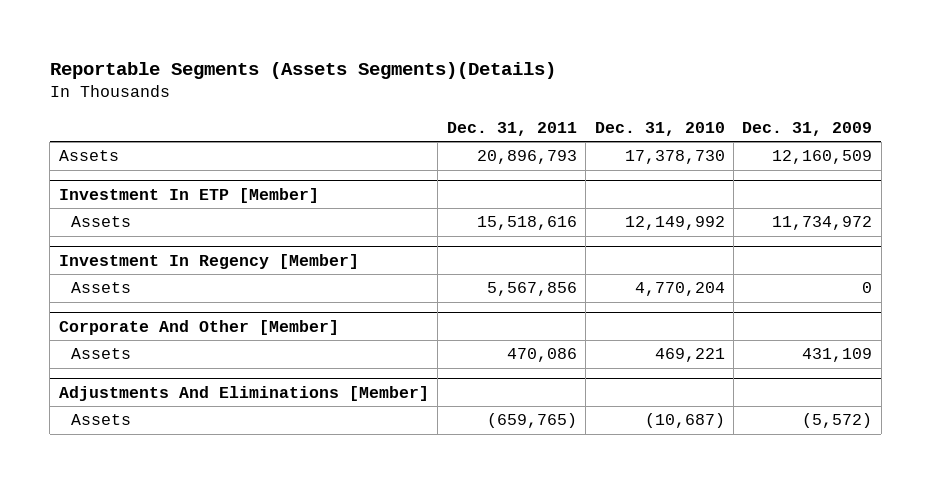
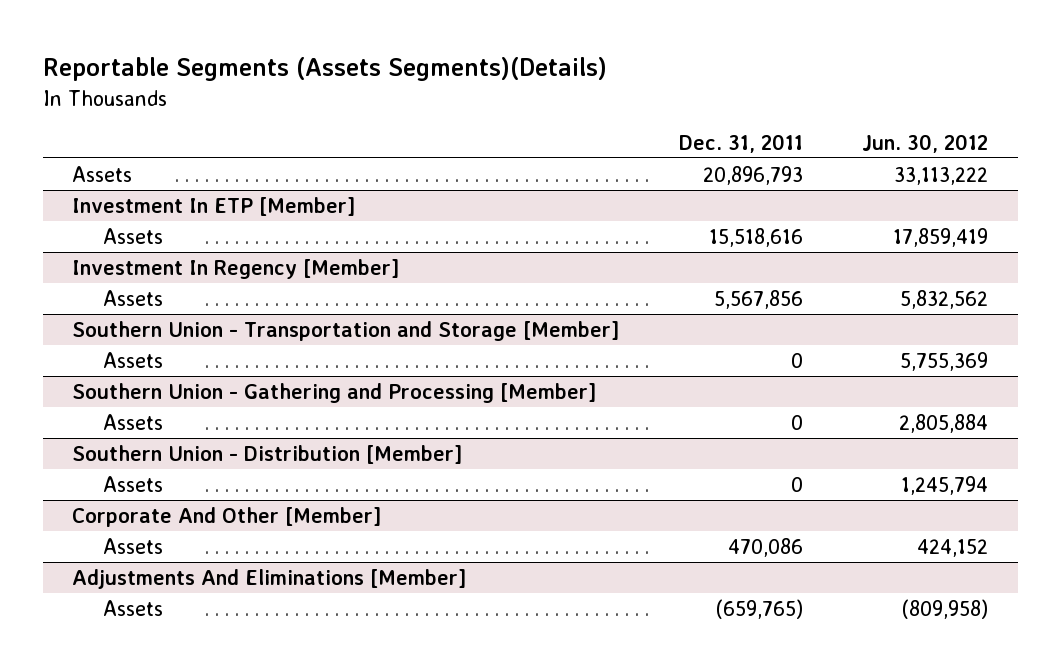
[594,121,725,136] Dec. 31, 2010 -> none
[742,121,873,136] Dec. 31, 2009 -> none
none -> [861,133,988,153] Jun. 30, 2012
none -> [72,320,620,341] Southern Union - Transportation and Storage [Member]
none -> [102,351,163,368] Assets
none -> [72,382,597,403] Southern Union - Gathering and Processing [Member]
none -> [102,413,163,430] Assets
none -> [72,444,463,464] Southern Union - Distribution [Member]
none -> [102,475,163,492] Assets

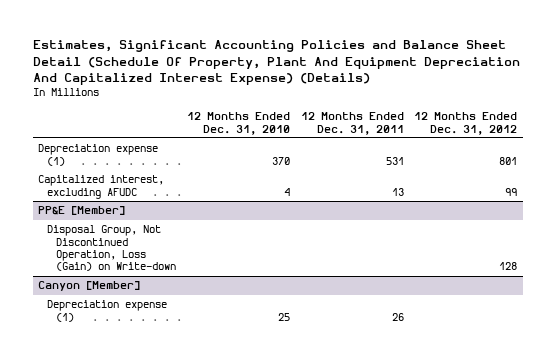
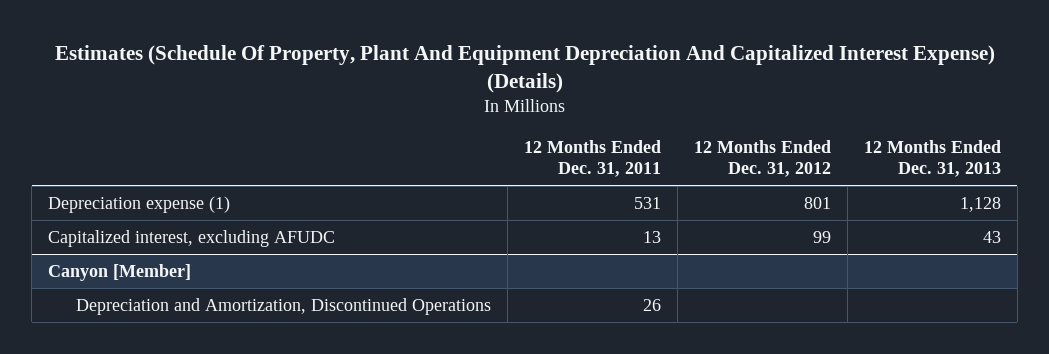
[32,40,520,85] Estimates, Significant Accounting Policies and Balance Sheet Detail (Schedule Of Property, Plant And Equipment Depreciation And Capitalized Interest Expense) (Details) -> [54,44,995,93] Estimates (Schedule Of Property, Plant And Equipment Depreciation And Capitalized Interest Expense) (Details)
[187,112,291,135] 12 Months Ended Dec. 31, 2010 -> none
none -> [863,139,1001,178] 12 Months Ended Dec. 31, 2013
[37,206,125,216] PP&E [Member] -> none
[47,225,177,272] Disposal Group, Not Discontinued Operation, Loss (Gain) on Write-down -> none
[47,300,168,322] Depreciation expense (1) -> none
none -> [76,297,492,315] Depreciation and Amortization, Discontinued Operations

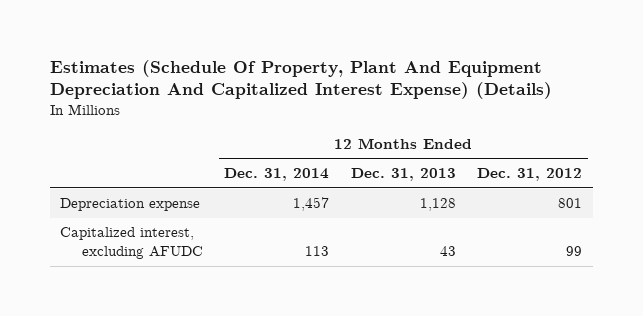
[524,139,662,178] 12 Months Ended Dec. 31, 2011 -> none
none -> [224,168,330,182] Dec. 31, 2014
[48,195,231,213] Depreciation expense (1) -> [60,198,201,212] Depreciation expense
[48,263,192,281] Canyon [Member] -> none
[76,297,492,315] Depreciation and Amortization, Discontinued Operations -> none

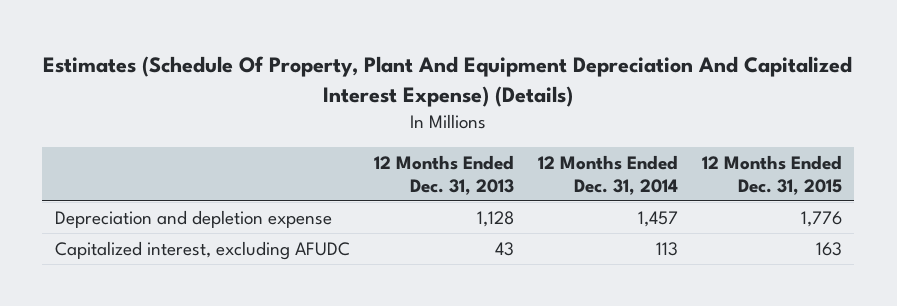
[477,168,583,182] Dec. 31, 2012 -> none
none -> [702,155,843,195] 12 Months Ended Dec. 31, 2015
[60,198,201,212] Depreciation expense -> [54,209,332,228] Depreciation and depletion expense

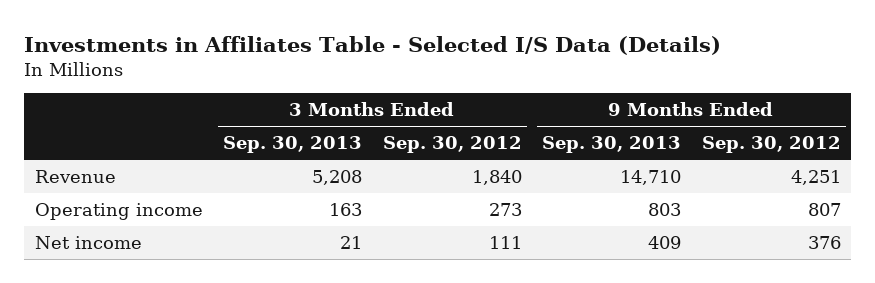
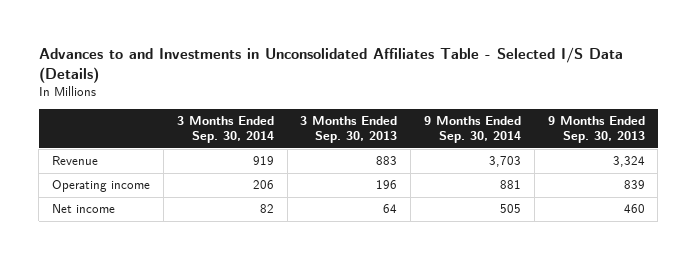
[24,35,722,55] Investments in Affiliates Table - Selected I/S Data (Details) -> [38,46,623,83] Advances to and Investments in Unconsolidated Affiliates Table - Selected I/S Data (Details)
[382,136,522,154] Sep. 30, 2012 -> none
[701,136,841,154] Sep. 30, 2012 -> none
none -> [176,116,274,144] 3 Months Ended Sep. 30, 2014
none -> [424,116,522,144] 9 Months Ended Sep. 30, 2014
[312,169,363,185] 5,208 -> [376,156,398,166] 883
[620,169,682,185] 14,710 -> [612,156,645,168] 3,324
[329,202,363,216] 163 -> [376,180,398,190] 196
[648,202,682,216] 803 -> [623,180,645,190] 839
[340,235,363,249] 21 -> [383,204,398,214] 64
[648,235,682,249] 409 -> [623,204,645,214] 460

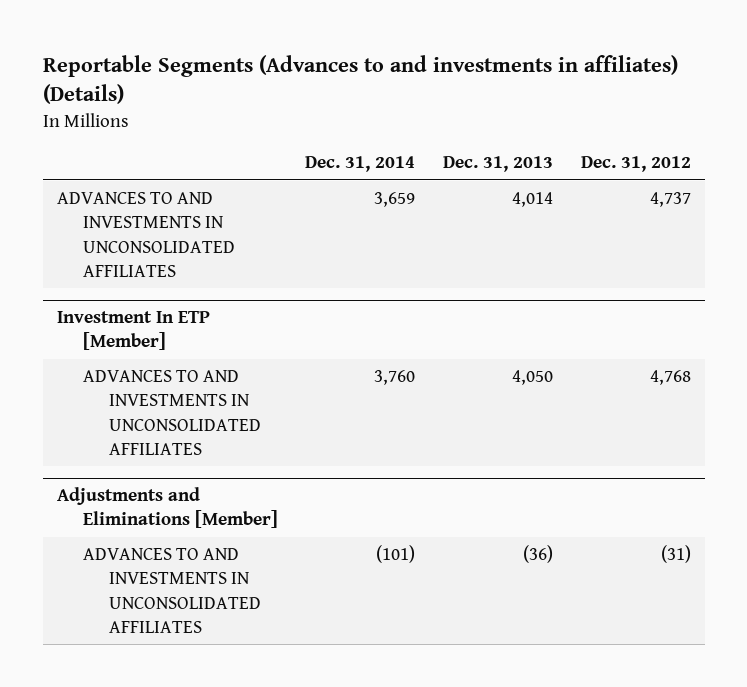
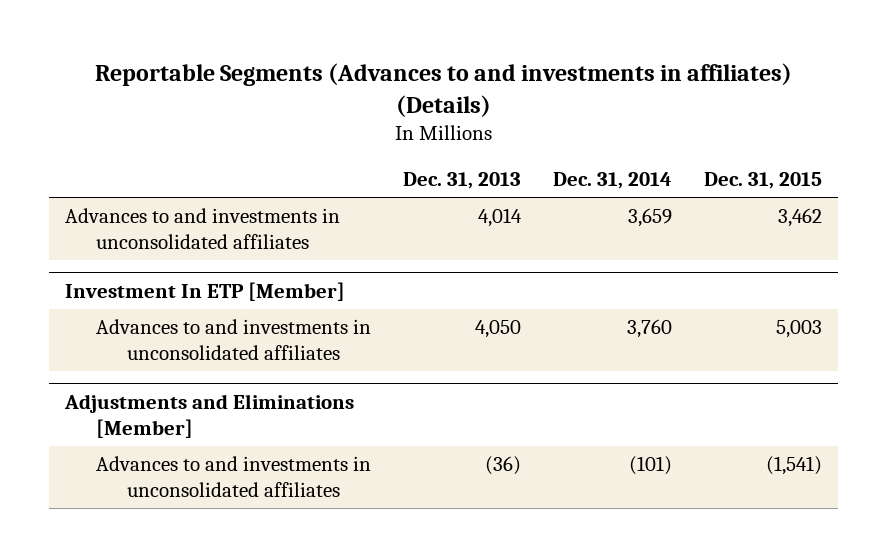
[580,156,691,173] Dec. 31, 2012 -> none
none -> [703,171,822,189] Dec. 31, 2015
[56,192,235,277] ADVANCES TO AND INVESTMENTS IN UNCONSOLIDATED AFFILIATES -> [65,208,341,249] Advances to and investments in unconsolidated affiliates
[82,370,261,455] ADVANCES TO AND INVESTMENTS IN UNCONSOLIDATED AFFILIATES -> [96,319,372,360] Advances to and investments in unconsolidated affiliates
[82,548,261,633] ADVANCES TO AND INVESTMENTS IN UNCONSOLIDATED AFFILIATES -> [96,456,372,497] Advances to and investments in unconsolidated affiliates

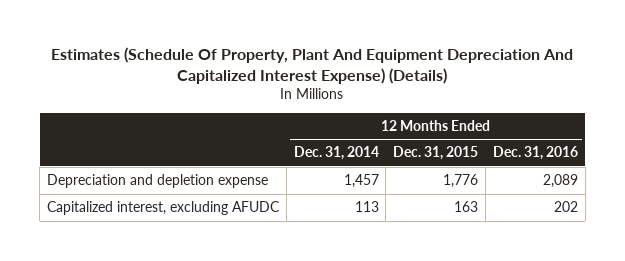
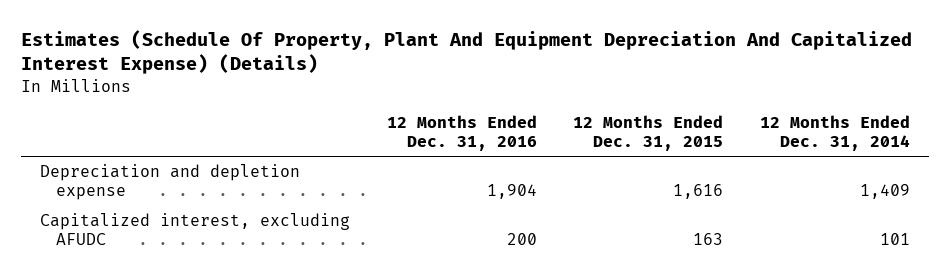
[343,174,379,189] 1,457 -> [860,184,911,200] 1,409
[443,174,479,189] 1,776 -> [673,184,724,200] 1,616
[542,174,578,189] 2,089 -> [486,184,537,200] 1,904
[354,201,379,213] 113 -> [880,233,911,246] 101
[553,201,578,213] 202 -> [506,233,537,246] 200

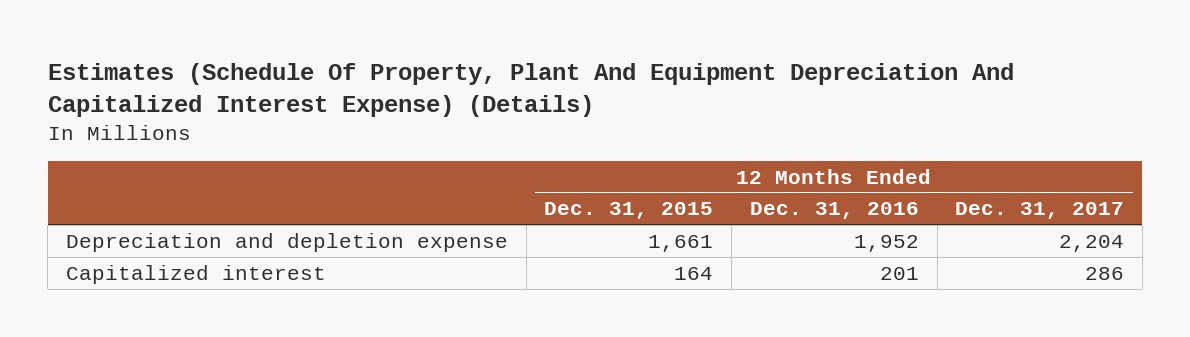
[760,114,911,152] 12 Months Ended Dec. 31, 2014 -> none
none -> [955,202,1125,220] Dec. 31, 2017
[486,184,537,200] 1,904 -> [853,234,919,252] 1,952
[673,184,724,200] 1,616 -> [648,234,714,252] 1,661
[39,213,350,246] Capitalized interest, excluding AFUDC -> [65,264,326,284] Capitalized interest
[506,233,537,246] 200 -> [879,266,919,280] 201
[693,233,724,246] 163 -> [674,266,714,280] 164

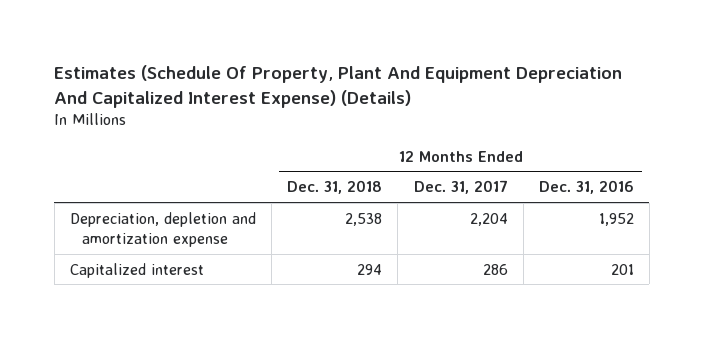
[544,202,714,220] Dec. 31, 2015 -> none
none -> [287,180,383,195] Dec. 31, 2018
[65,232,508,252] Depreciation and depletion expense -> [69,211,256,248] Depreciation, depletion and amortization expense

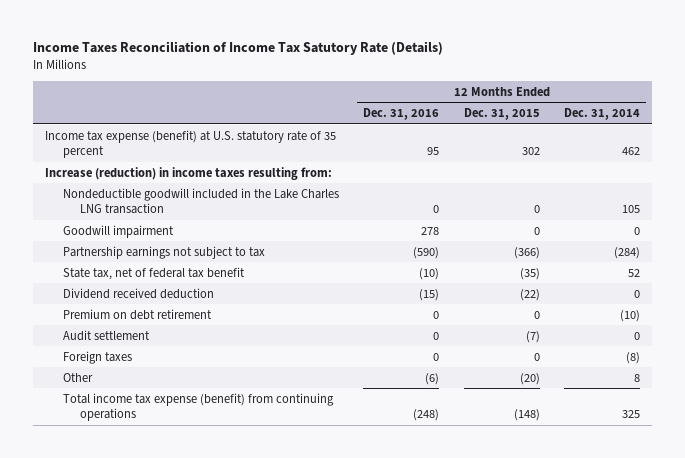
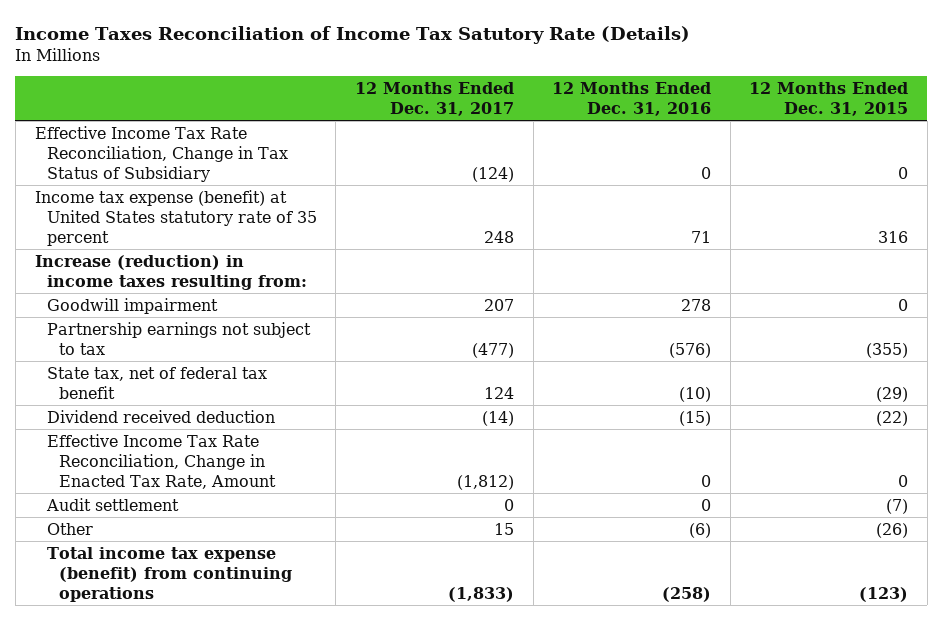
[564,108,641,121] Dec. 31, 2014 -> none
none -> [354,81,514,116] 12 Months Ended Dec. 31, 2017
none -> [34,125,288,182] Effective Income Tax Rate Reconciliation, Change in Tax Status of Subsidiary
[45,129,337,159] Income tax expense (benefit) at U.S. statutory rate of 35 percent -> [34,189,317,246] Income tax expense (benefit) at United States statutory rate of 35 percent
[427,147,440,156] 95 -> [691,230,712,243] 71
[521,147,540,156] 302 -> [878,230,909,243] 316
[62,187,339,215] Nondeductible goodwill included in the Lake Charles LNG transaction -> none
[413,246,440,259] (590) -> [669,342,712,358] (576)
[513,246,540,259] (366) -> [866,342,909,358] (355)
[519,267,540,280] (35) -> [876,386,909,402] (29)
[62,308,212,320] Premium on debt retirement -> none
none -> [46,433,276,489] Effective Income Tax Rate Reconciliation, Change in Enacted Tax Rate, Amount
[62,350,132,364] Foreign taxes -> none
[519,372,540,385] (20) -> [876,522,909,538] (26)
[413,409,440,422] (248) -> [662,586,712,602] (258)
[513,409,540,422] (148) -> [859,586,909,602] (123)

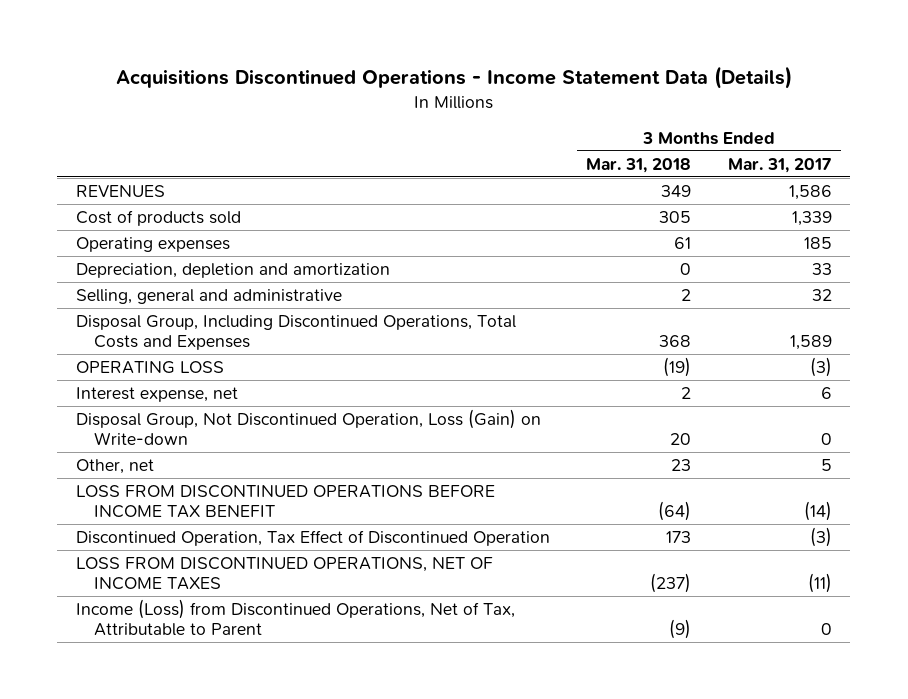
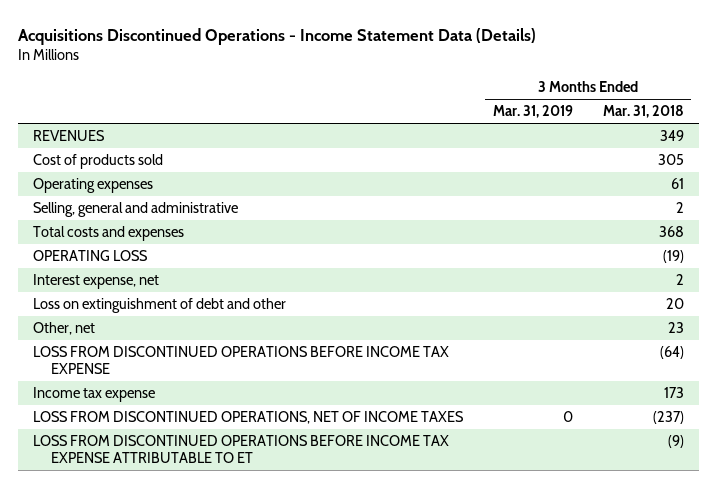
[727,157,832,173] Mar. 31, 2017 -> none
none -> [492,105,573,119] Mar. 31, 2019
[75,262,390,278] Depreciation, depletion and amortization -> none
[75,314,516,351] Disposal Group, Including Discontinued Operations, Total Costs and Expenses -> [33,226,185,242] Total costs and expenses
[75,408,541,446] Disposal Group, Not Discontinued Operation, Loss (Gain) on Write-down -> [33,298,287,314] Loss on extinguishment of debt and other
[75,484,495,519] LOSS FROM DISCONTINUED OPERATIONS BEFORE INCOME TAX BENEFIT -> [33,346,450,375] LOSS FROM DISCONTINUED OPERATIONS BEFORE INCOME TAX EXPENSE
[75,529,550,546] Discontinued Operation, Tax Effect of Discontinued Operation -> [33,387,156,403] Income tax expense
[75,598,515,637] Income (Loss) from Discontinued Operations, Net of Tax, Attributable to Parent -> [33,435,450,464] LOSS FROM DISCONTINUED OPERATIONS BEFORE INCOME TAX EXPENSE ATTRIBUTABLE TO ET

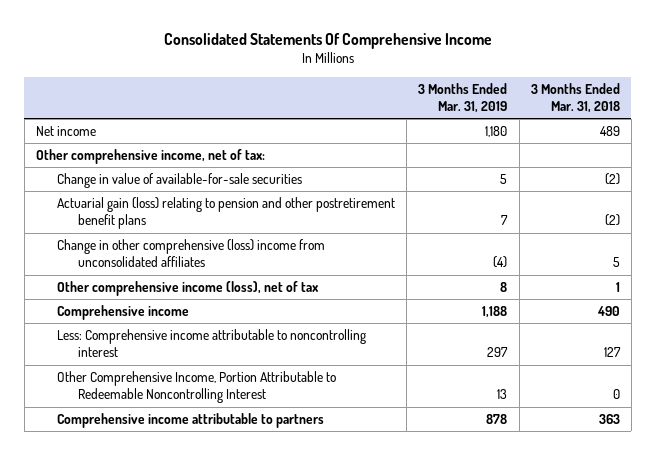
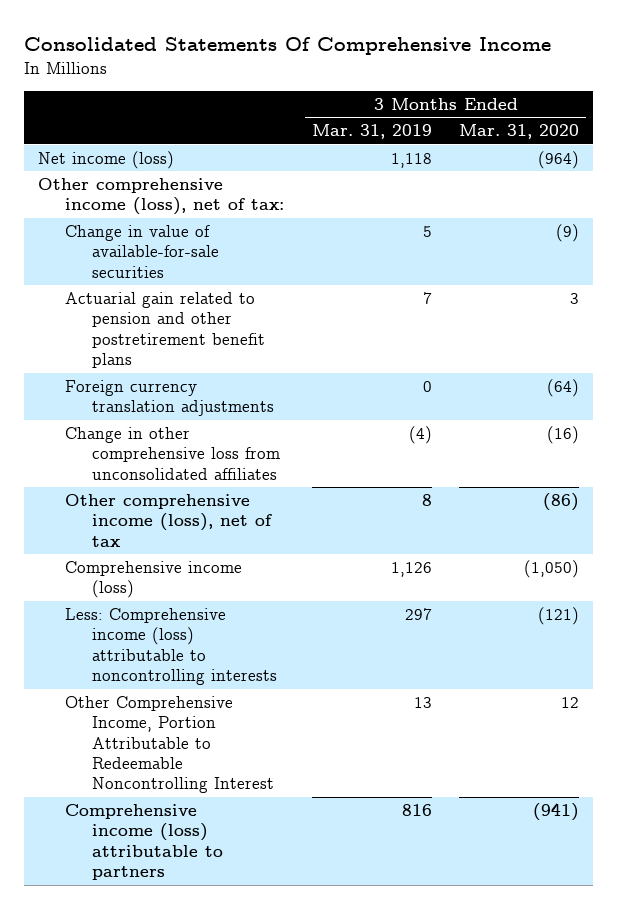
[530,82,620,113] 3 Months Ended Mar. 31, 2018 -> none
none -> [459,124,580,140] Mar. 31, 2020
[35,126,96,137] Net income -> [38,151,175,170] Net income (loss)
[485,126,508,138] 1,180 -> [390,153,432,169] 1,118
[35,149,265,165] Other comprehensive income, net of tax: -> [38,178,285,216] Other comprehensive income (loss), net of tax:
[56,197,395,230] Actuarial gain (loss) relating to pension and other postretirement benefit plans -> [65,292,266,369] Actuarial gain related to pension and other postretirement benefit plans
none -> [65,380,275,417] Foreign currency translation adjustments
[56,239,325,268] Change in other comprehensive (loss) income from unconsolidated affiliates -> [65,427,281,480] Change in other comprehensive loss from unconsolidated affiliates
[56,305,189,321] Comprehensive income -> [65,561,243,599] Comprehensive income (loss)
[482,306,508,319] 1,188 -> [390,562,432,578] 1,126
[56,329,366,358] Less: Comprehensive income attributable to noncontrolling interest -> [65,608,278,686] Less: Comprehensive income (loss) attributable to noncontrolling interests
[56,413,324,429] Comprehensive income attributable to partners -> [65,804,224,881] Comprehensive income (loss) attributable to partners
[486,414,508,425] 878 -> [401,804,432,817] 816

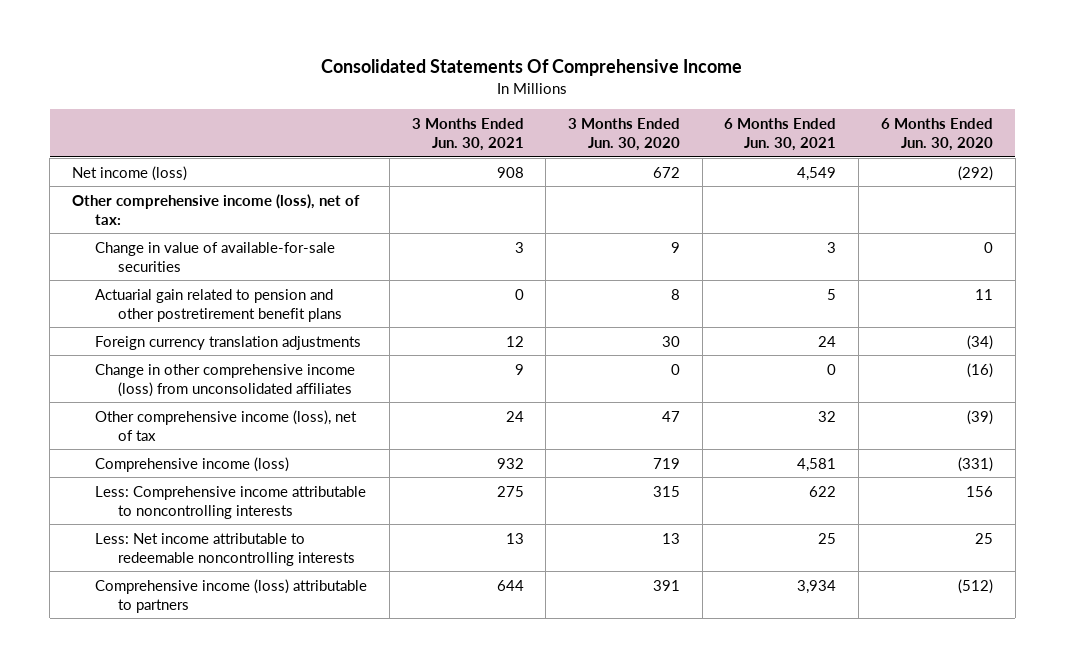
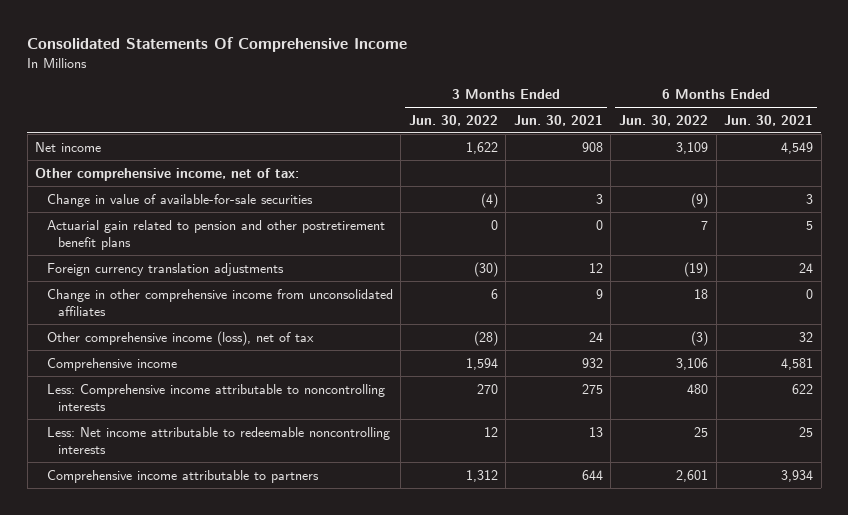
[567,117,680,151] 3 Months Ended Jun. 30, 2020 -> none
[880,117,993,151] 6 Months Ended Jun. 30, 2020 -> none
none -> [408,114,498,126] Jun. 30, 2022
none -> [618,114,708,126] Jun. 30, 2022
[72,165,188,181] Net income (loss) -> [35,141,102,152] Net income
[72,193,361,225] Other comprehensive income (loss), net of tax: -> [35,167,300,181] Other comprehensive income, net of tax:
[95,363,356,397] Change in other comprehensive income (loss) from unconsolidated affiliates -> [46,288,393,316] Change in other comprehensive income from unconsolidated affiliates
[95,456,290,472] Comprehensive income (loss) -> [46,357,177,371] Comprehensive income
[95,578,368,613] Comprehensive income (loss) attributable to partners -> [46,469,319,483] Comprehensive income attributable to partners

